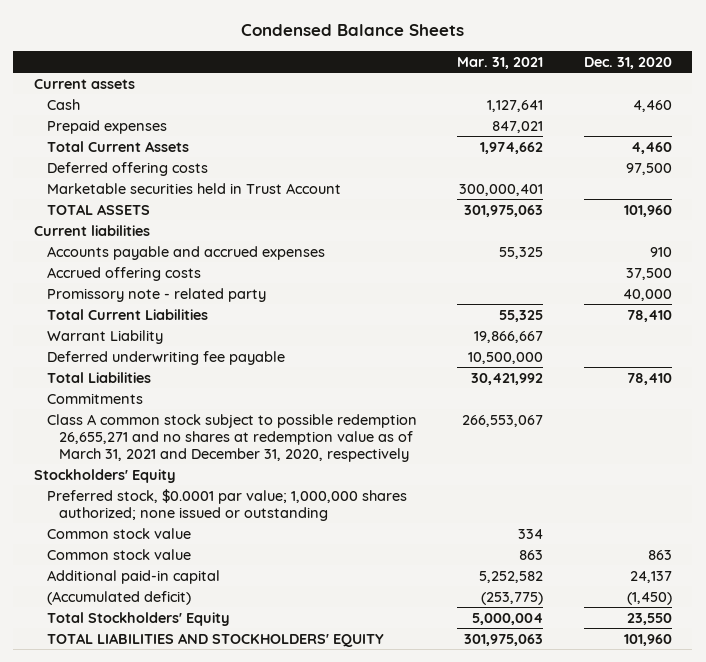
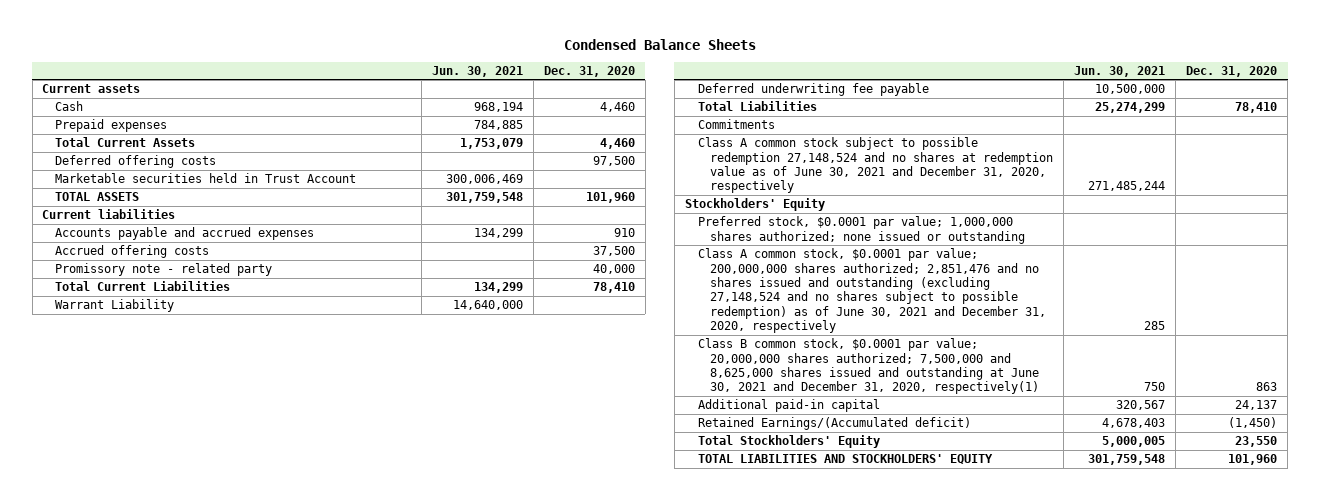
[457,56,544,69] Mar. 31, 2021 -> none
none -> [432,65,524,77] Jun. 30, 2021
[46,413,417,462] Class A common stock subject to possible redemption 26,655,271 and no shares at redemption value as of March 31, 2021 and December 31, 2020, respectively -> [697,137,1054,194] Class A common stock subject to possible redemption 27,148,524 and no shares at redemption value as of June 30, 2021 and December 31, 2020, respectively
[46,527,191,539] Common stock value -> [697,248,1047,334] Class A common stock, $0.0001 par value; 200,000,000 shares authorized; 2,851,476 and no shares issued and outstanding (excluding 27,148,524 and no shares subject to possible redemption) as of June 30, 2021 and December 31, 2020, respectively
[46,548,191,560] Common stock value -> [697,338,1040,395] Class B common stock, $0.0001 par value; 20,000,000 shares authorized; 7,500,000 and 8,625,000 shares issued and outstanding at June 30, 2021 and December 31, 2020, respectively(1)
[46,590,191,605] (Accumulated deficit) -> [697,417,971,431] Retained Earnings/(Accumulated deficit)

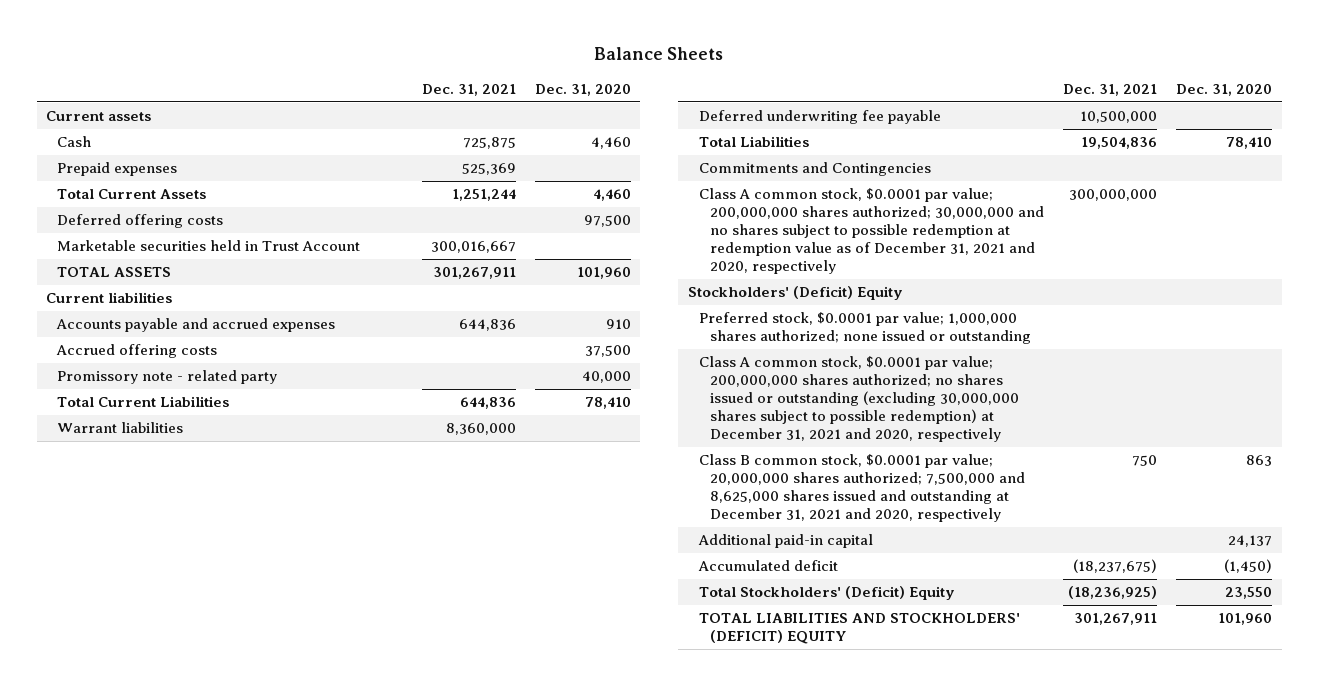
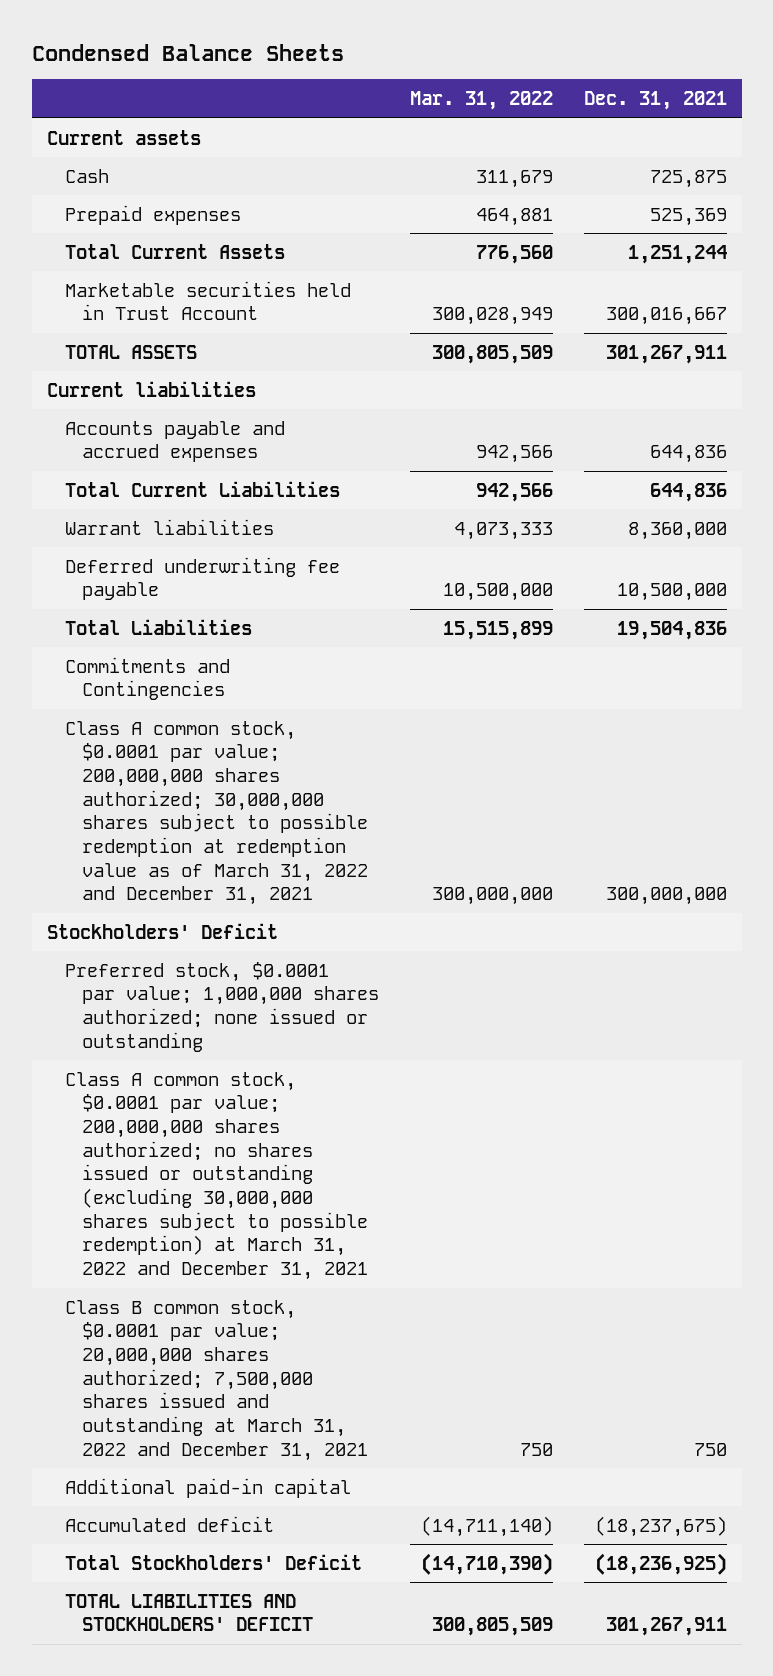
[594,47,724,61] Balance Sheets -> [31,43,344,61] Condensed Balance Sheets
[534,83,631,96] Dec. 31, 2020 -> none
none -> [409,90,553,110] Mar. 31, 2022
[57,214,224,229] Deferred offering costs -> none
[56,344,218,359] Accrued offering costs -> none
[57,370,278,385] Promissory note - related party -> none
[698,188,1044,275] Class A common stock, $0.0001 par value; 200,000,000 shares authorized; 30,000,000 and no shares subject to possible redemption at redemption value as of December 31, 2021 and 2020, respectively -> [64,720,369,906] Class A common stock, $0.0001 par value; 200,000,000 shares authorized; 30,000,000 shares subject to possible redemption at redemption value as of March 31, 2022 and December 31, 2021
[687,286,903,301] Stockholders' (Deficit) Equity -> [46,922,278,939] Stockholders' Deficit
[698,356,1019,443] Class A common stock, $0.0001 par value; 200,000,000 shares authorized; no shares issued or outstanding (excluding 30,000,000 shares subject to possible redemption) at December 31, 2021 and 2020, respectively -> [64,1071,369,1280] Class A common stock, $0.0001 par value; 200,000,000 shares authorized; no shares issued or outstanding (excluding 30,000,000 shares subject to possible redemption) at March 31, 2022 and December 31, 2021
[698,454,1025,523] Class B common stock, $0.0001 par value; 20,000,000 shares authorized; 7,500,000 and 8,625,000 shares issued and outstanding at December 31, 2021 and 2020, respectively -> [64,1299,369,1461] Class B common stock, $0.0001 par value; 20,000,000 shares authorized; 7,500,000 shares issued and outstanding at March 31, 2022 and December 31, 2021
[698,586,955,601] Total Stockholders' (Deficit) Equity -> [64,1553,362,1570] Total Stockholders' Deficit
[698,613,1020,645] TOTAL LIABILITIES AND STOCKHOLDERS' (DEFICIT) EQUITY -> [64,1593,314,1632] TOTAL LIABILITIES AND STOCKHOLDERS' DEFICIT

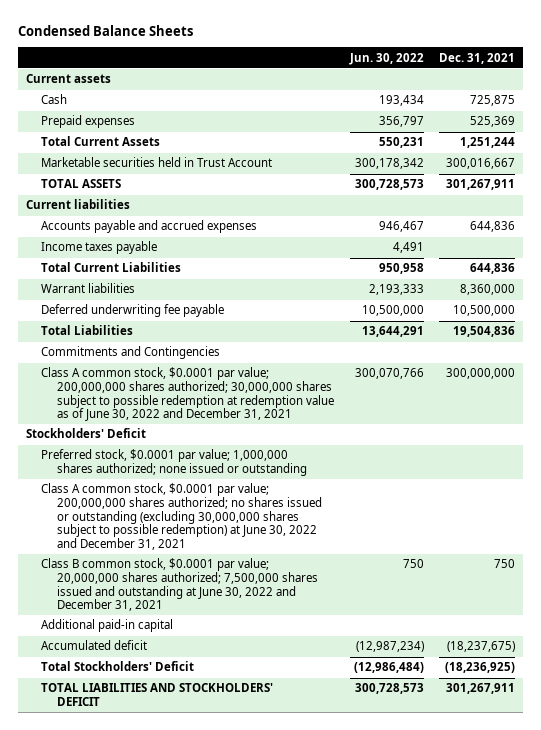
[409,90,553,110] Mar. 31, 2022 -> none
none -> [348,52,424,65] Jun. 30, 2022
none -> [41,241,158,255] Income taxes payable
[64,720,369,906] Class A common stock, $0.0001 par value; 200,000,000 shares authorized; 30,000,000 shares subject to possible redemption at redemption value as of March 31, 2022 and December 31, 2021 -> [41,367,335,422] Class A common stock, $0.0001 par value; 200,000,000 shares authorized; 30,000,000 shares subject to possible redemption at redemption value as of June 30, 2022 and December 31, 2021
[64,1071,369,1280] Class A common stock, $0.0001 par value; 200,000,000 shares authorized; no shares issued or outstanding (excluding 30,000,000 shares subject to possible redemption) at March 31, 2022 and December 31, 2021 -> [41,483,323,550] Class A common stock, $0.0001 par value; 200,000,000 shares authorized; no shares issued or outstanding (excluding 30,000,000 shares subject to possible redemption) at June 30, 2022 and December 31, 2021
[64,1299,369,1461] Class B common stock, $0.0001 par value; 20,000,000 shares authorized; 7,500,000 shares issued and outstanding at March 31, 2022 and December 31, 2021 -> [41,558,319,612] Class B common stock, $0.0001 par value; 20,000,000 shares authorized; 7,500,000 shares issued and outstanding at June 30, 2022 and December 31, 2021

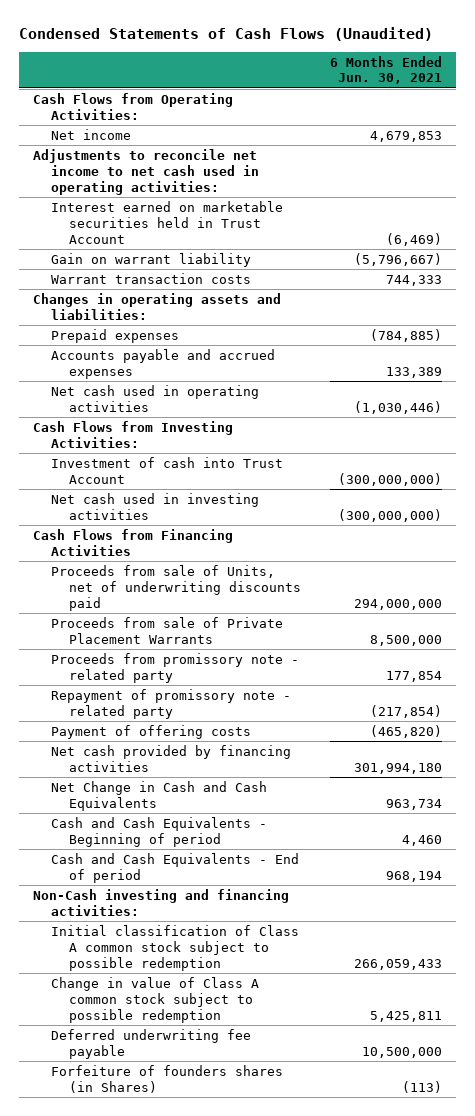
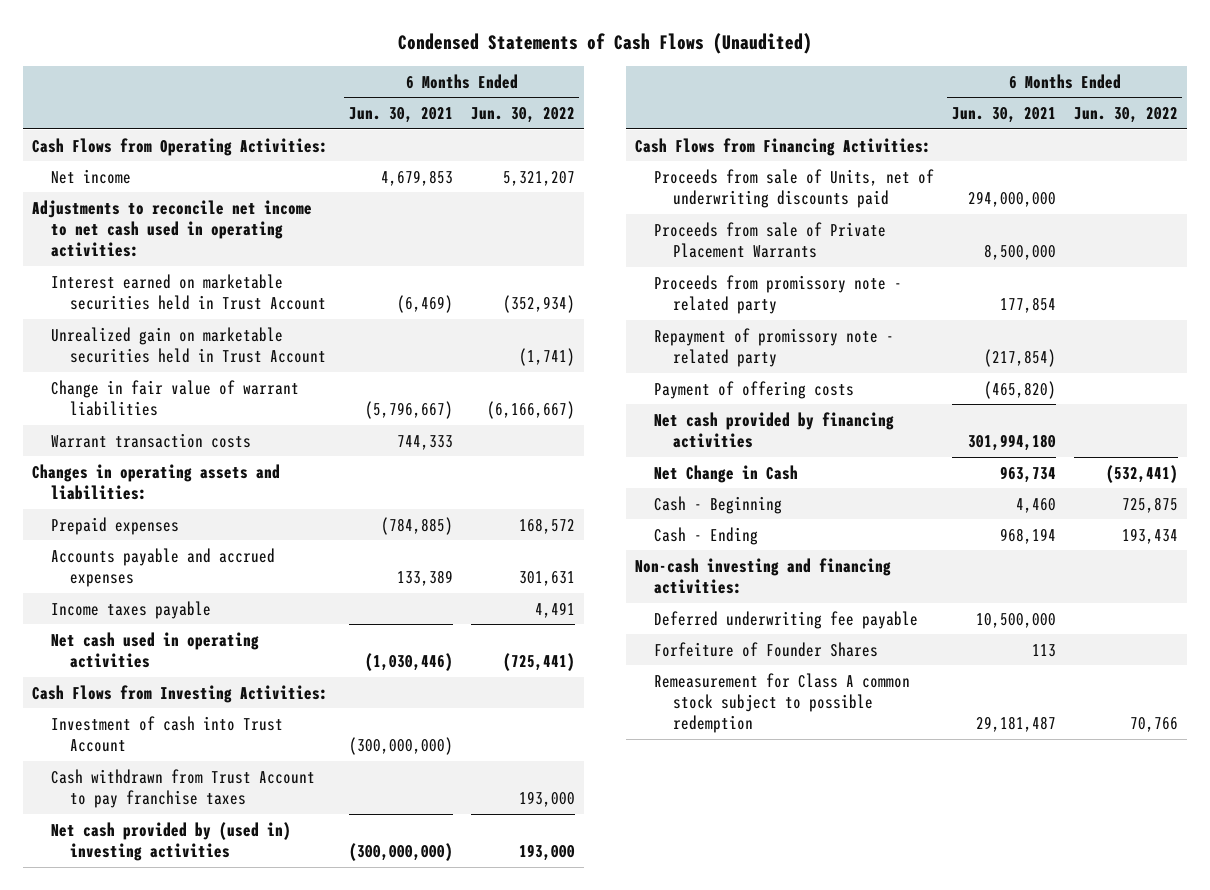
none -> [470,107,575,124] Jun. 30, 2022
none -> [50,326,326,363] Unrealized gain on marketable securities held in Trust Account
[50,252,251,267] Gain on warrant liability -> [50,379,299,416] Change in fair value of warrant liabilities
none -> [50,600,211,619] Income taxes payable
none -> [50,768,315,808] Cash withdrawn from Trust Account to pay franchise taxes
[50,492,259,520] Net cash used in investing activities -> [50,821,291,861] Net cash provided by (used in) investing activities
[33,528,234,556] Cash Flows from Financing Activities -> [635,137,932,156] Cash Flows from Financing Activities:
[50,924,299,971] Initial classification of Class A common stock subject to possible redemption -> none
[50,976,259,1023] Change in value of Class A common stock subject to possible redemption -> none
[50,780,267,811] Net Change in Cash and Cash Equivalents -> [653,464,798,483] Net Change in Cash
[50,816,267,847] Cash and Cash Equivalents - Beginning of period -> [653,495,782,514] Cash - Beginning
[50,852,299,883] Cash and Cash Equivalents - End of period -> [653,526,758,545] Cash - Ending
[33,888,290,916] Non-Cash investing and financing activities: -> [635,557,892,594] Non-cash investing and financing activities:
[50,1064,283,1093] Forfeiture of founders shares (in Shares) -> [653,641,878,657] Forfeiture of Founder Shares
[401,1080,442,1093] (113) -> [1031,643,1056,657] 113
none -> [653,672,910,734] Remeasurement for Class A common stock subject to possible redemption

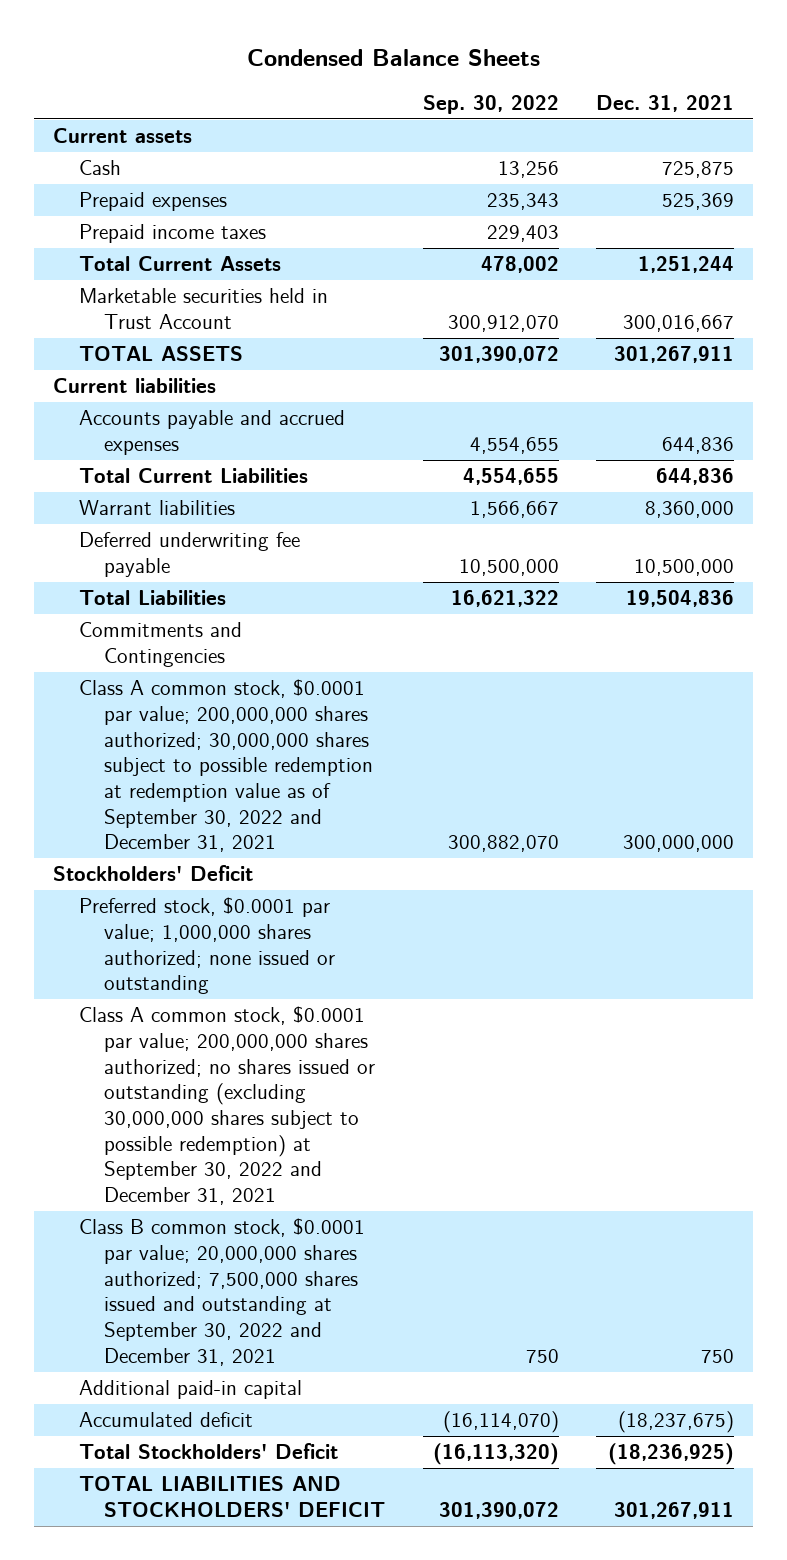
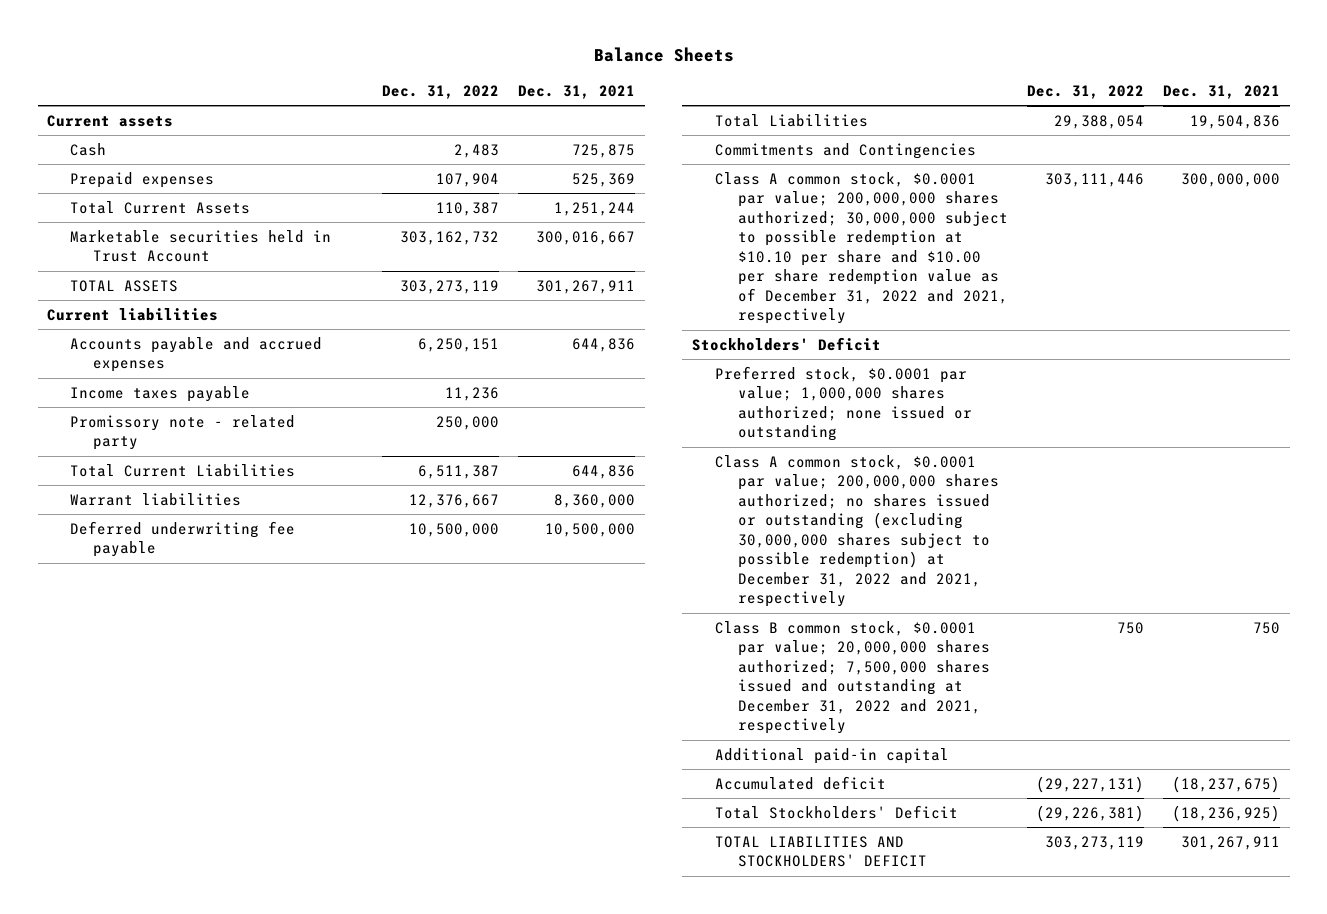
[246,48,540,66] Condensed Balance Sheets -> [593,46,734,62] Balance Sheets
[422,94,559,114] Sep. 30, 2022 -> none
none -> [382,84,500,99] Dec. 31, 2022
[78,224,266,244] Prepaid income taxes -> none
none -> [70,385,251,402] Income taxes payable
none -> [70,414,296,451] Promissory note - related party
[78,679,374,853] Class A common stock, $0.0001 par value; 200,000,000 shares authorized; 30,000,000 shares subject to possible redemption at redemption value as of September 30, 2022 and December 31, 2021 -> [715,171,1009,325] Class A common stock, $0.0001 par value; 200,000,000 shares authorized; 30,000,000 subject to possible redemption at $10.10 per share and $10.00 per share redemption value as of December 31, 2022 and 2021, respectively
[78,1006,376,1205] Class A common stock, $0.0001 par value; 200,000,000 shares authorized; no shares issued or outstanding (excluding 30,000,000 shares subject to possible redemption) at September 30, 2022 and December 31, 2021 -> [715,454,1000,608] Class A common stock, $0.0001 par value; 200,000,000 shares authorized; no shares issued or outstanding (excluding 30,000,000 shares subject to possible redemption) at December 31, 2022 and 2021, respectively
[78,1218,365,1366] Class B common stock, $0.0001 par value; 20,000,000 shares authorized; 7,500,000 shares issued and outstanding at September 30, 2022 and December 31, 2021 -> [715,620,991,735] Class B common stock, $0.0001 par value; 20,000,000 shares authorized; 7,500,000 shares issued and outstanding at December 31, 2022 and 2021, respectively

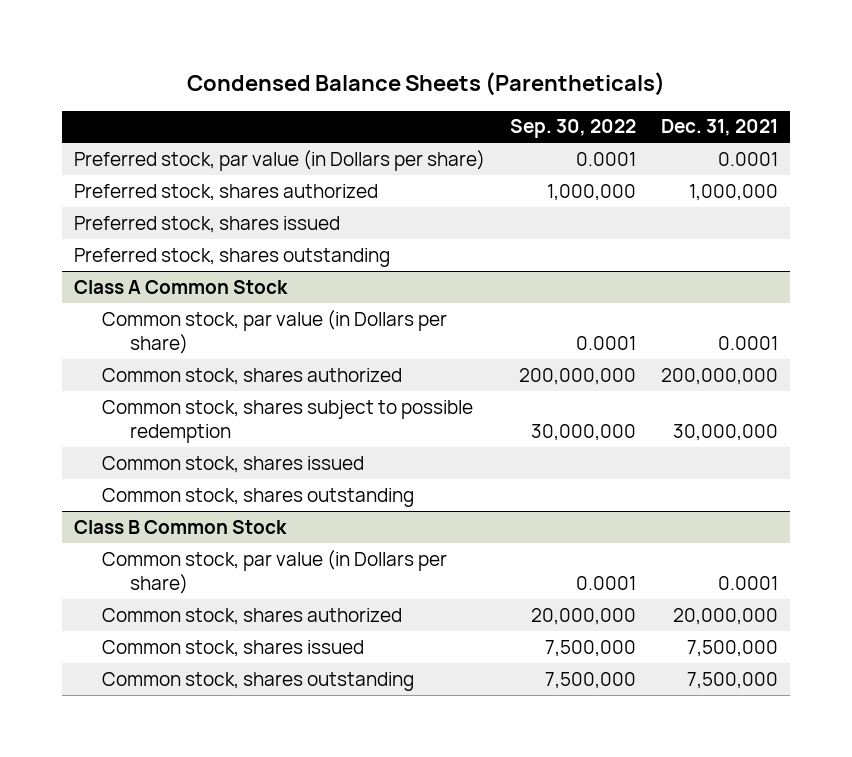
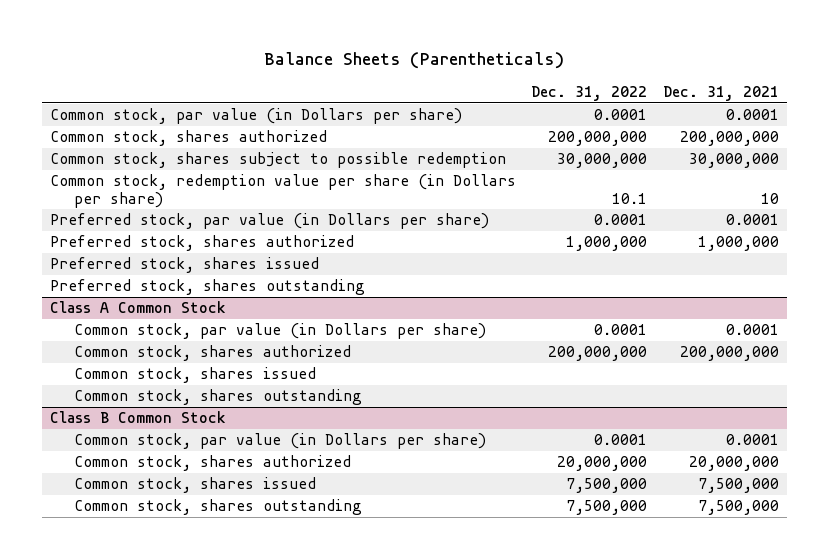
[187,72,666,97] Condensed Balance Sheets (Parentheticals) -> [264,52,565,70] Balance Sheets (Parentheticals)
[510,119,637,139] Sep. 30, 2022 -> none
none -> [531,85,648,101] Dec. 31, 2022
none -> [49,108,462,125] Common stock, par value (in Dollars per share)
none -> [49,130,327,147] Common stock, shares authorized
none -> [49,152,506,169] Common stock, shares subject to possible redemption
none -> [49,174,516,208] Common stock, redemption value per share (in Dollars per share)
[102,399,474,444] Common stock, shares subject to possible redemption -> none

